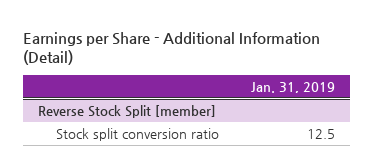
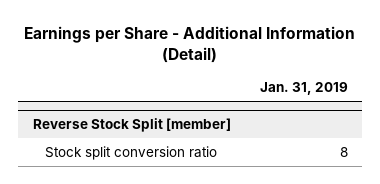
[306,128,335,139] 12.5 -> [339,146,348,157] 8

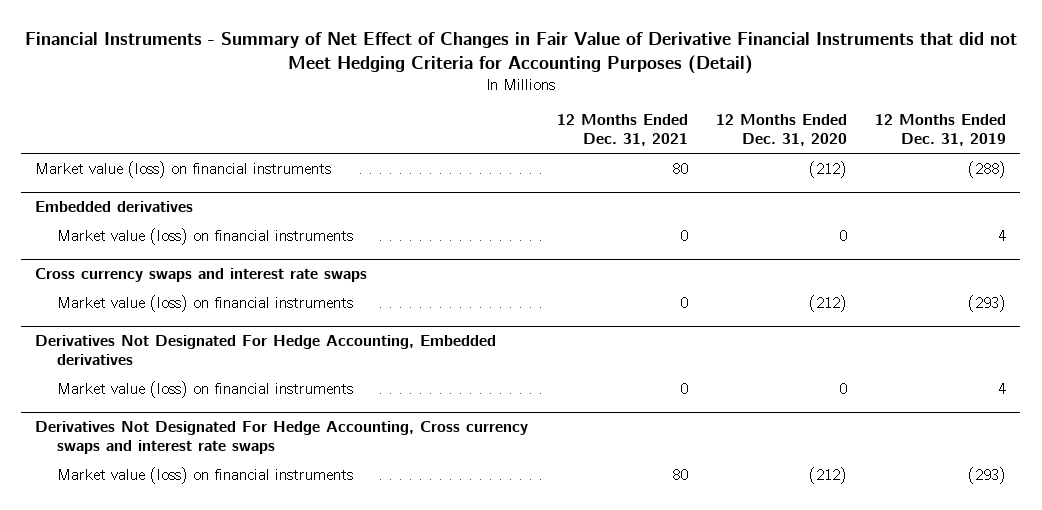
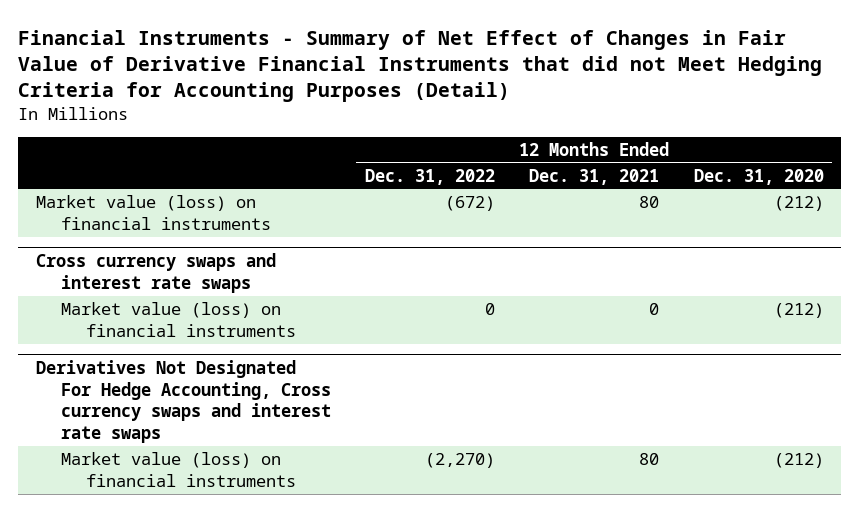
[875,114,1007,146] 12 Months Ended Dec. 31, 2019 -> none
none -> [364,168,495,185] Dec. 31, 2022
[35,201,194,213] Embedded derivatives -> none
[56,227,353,245] Market value (loss) on financial instruments -> none
[35,335,497,366] Derivatives Not Designated For Hedge Accounting, Embedded derivatives -> none
[56,380,353,398] Market value (loss) on financial instruments -> none

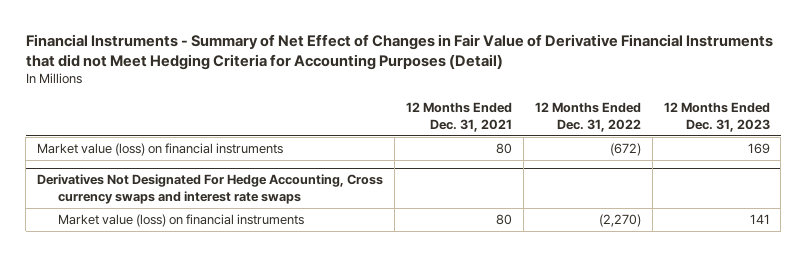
[693,168,824,185] Dec. 31, 2020 -> none
none -> [663,102,770,132] 12 Months Ended Dec. 31, 2023
[35,252,276,293] Cross currency swaps and interest rate swaps -> none
[60,302,296,337] Market value (loss) on financial instruments -> none

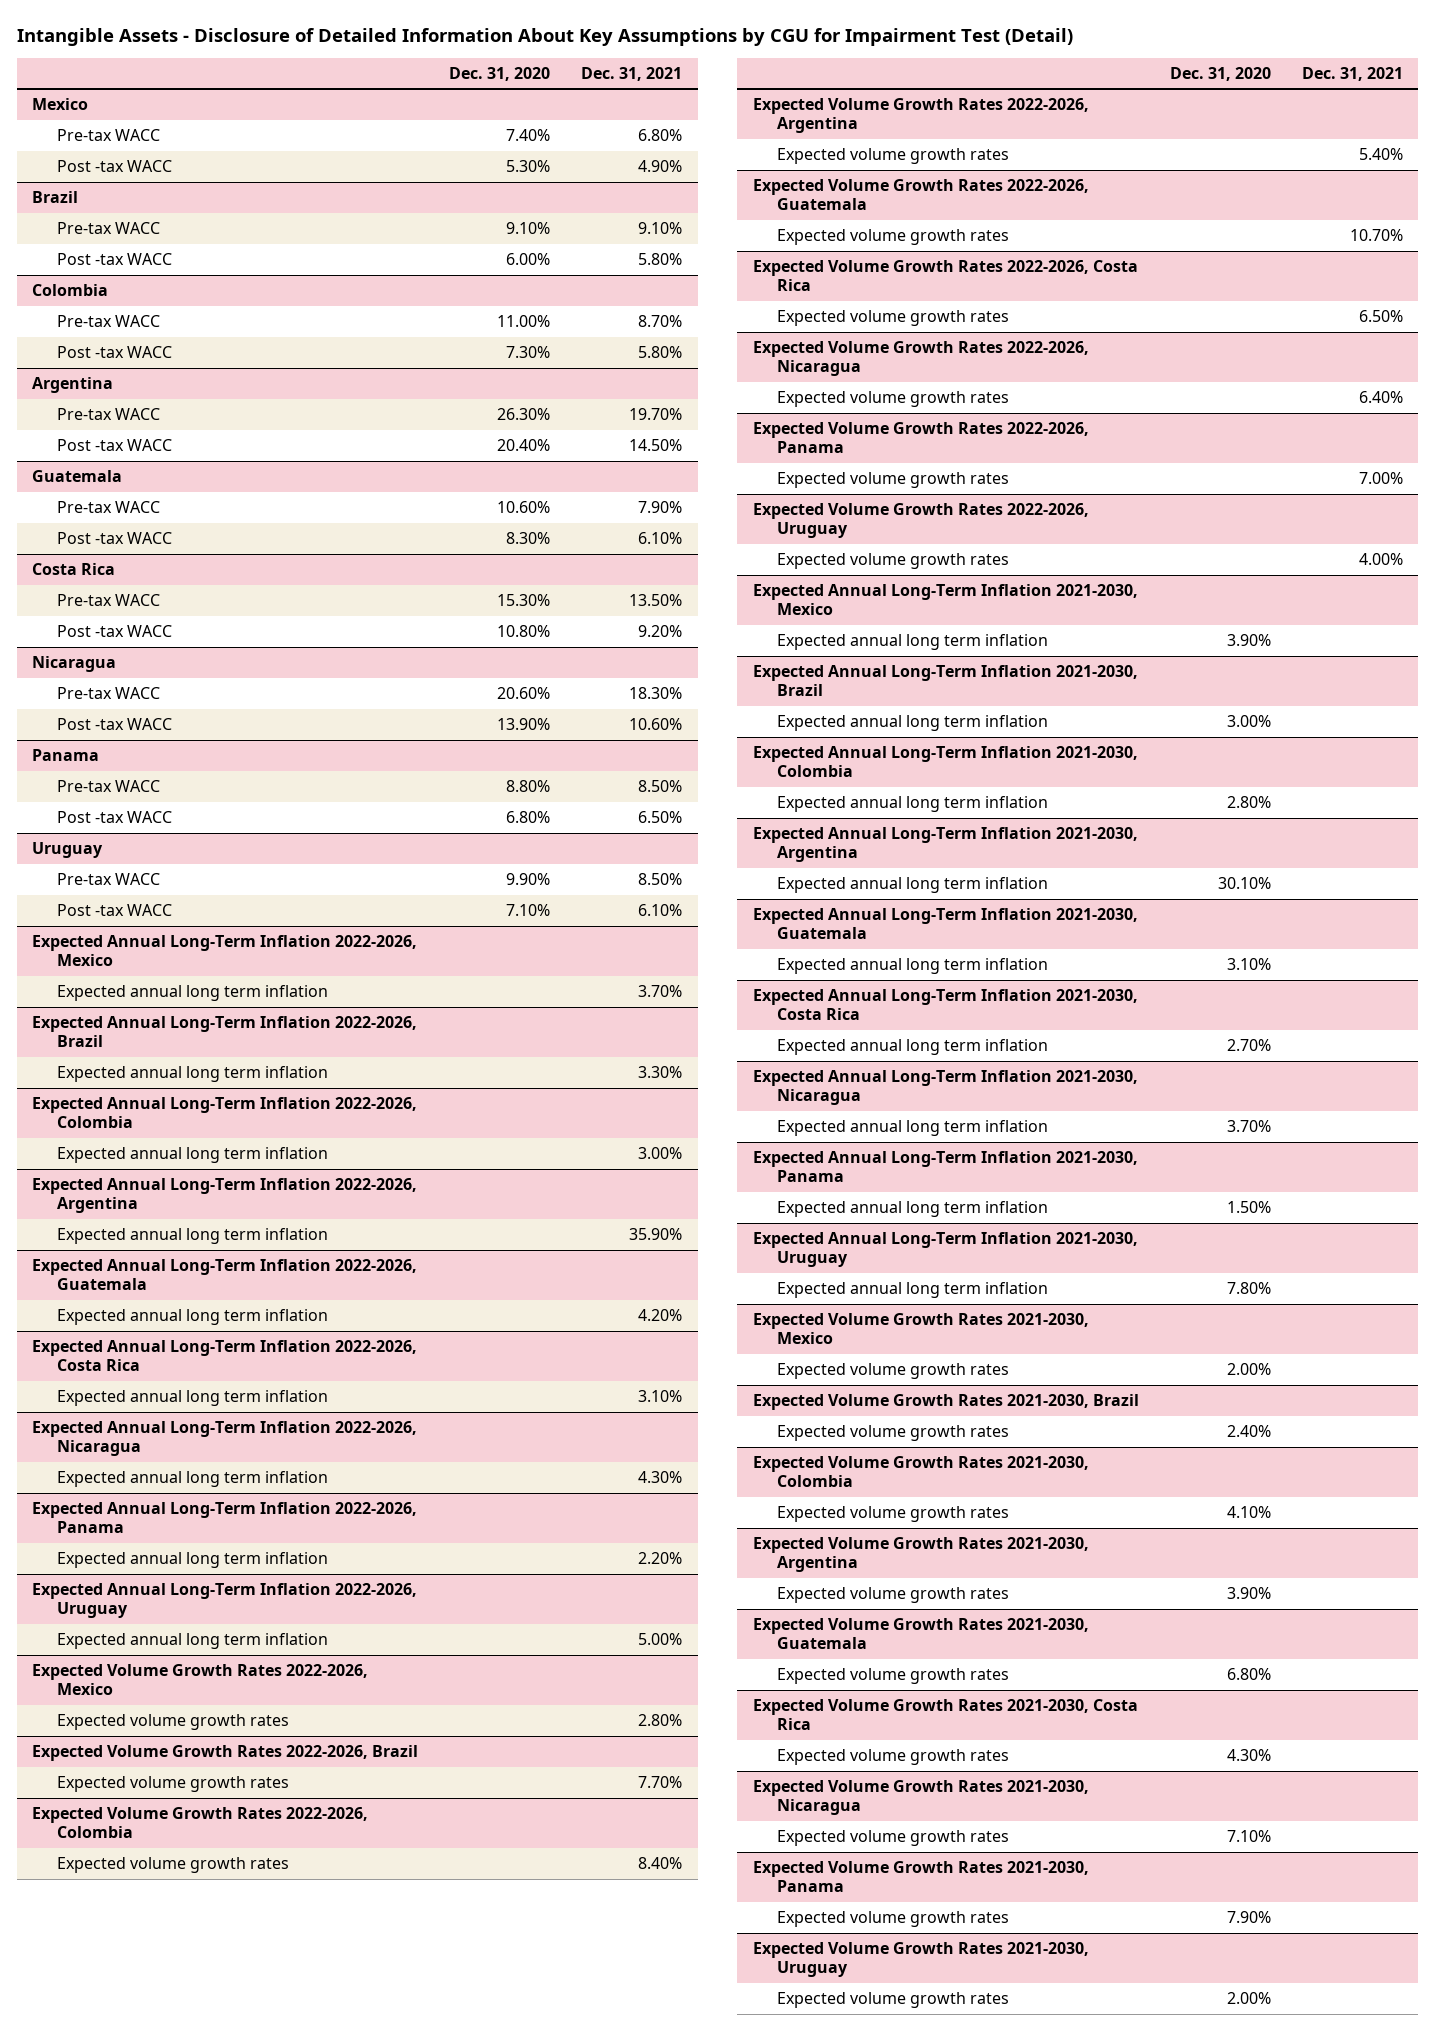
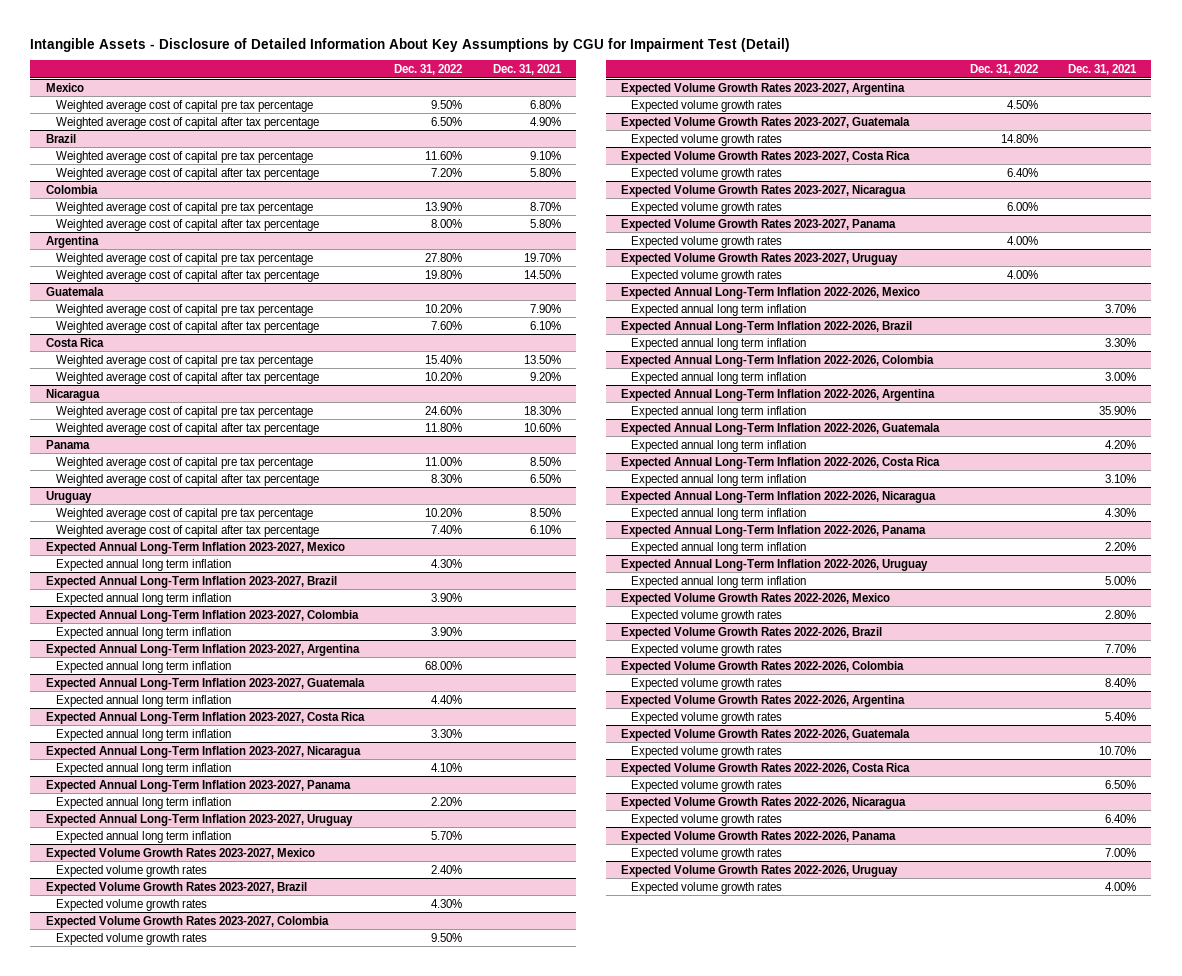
[449,66,551,81] Dec. 31, 2020 -> none
none -> [394,64,463,76] Dec. 31, 2022
[56,129,160,142] Pre-tax WACC -> [56,99,314,112] Weighted average cost of capital pre tax percentage
[56,160,172,173] Post -tax WACC -> [56,116,320,129] Weighted average cost of capital after tax percentage
[56,222,160,235] Pre-tax WACC -> [56,150,314,163] Weighted average cost of capital pre tax percentage
[56,253,172,266] Post -tax WACC -> [56,167,320,180] Weighted average cost of capital after tax percentage
[56,315,160,328] Pre-tax WACC -> [56,201,314,214] Weighted average cost of capital pre tax percentage
[56,346,172,359] Post -tax WACC -> [56,218,320,231] Weighted average cost of capital after tax percentage
[56,408,160,421] Pre-tax WACC -> [56,252,314,265] Weighted average cost of capital pre tax percentage
[56,439,172,452] Post -tax WACC -> [56,269,320,282] Weighted average cost of capital after tax percentage
[56,501,160,514] Pre-tax WACC -> [56,303,314,316] Weighted average cost of capital pre tax percentage
[56,532,172,545] Post -tax WACC -> [56,320,320,333] Weighted average cost of capital after tax percentage
[56,594,160,607] Pre-tax WACC -> [56,354,314,367] Weighted average cost of capital pre tax percentage
[56,625,172,638] Post -tax WACC -> [56,371,320,384] Weighted average cost of capital after tax percentage
[56,687,160,700] Pre-tax WACC -> [56,405,314,418] Weighted average cost of capital pre tax percentage
[56,718,172,731] Post -tax WACC -> [56,422,320,435] Weighted average cost of capital after tax percentage
[56,780,160,793] Pre-tax WACC -> [56,456,314,469] Weighted average cost of capital pre tax percentage
[56,811,172,824] Post -tax WACC -> [56,473,320,486] Weighted average cost of capital after tax percentage
[56,873,160,886] Pre-tax WACC -> [56,507,314,520] Weighted average cost of capital pre tax percentage
[56,904,172,917] Post -tax WACC -> [56,524,320,537] Weighted average cost of capital after tax percentage
none -> [45,541,345,554] Expected Annual Long-Term Inflation 2023-2027, Mexico
none -> [56,558,232,571] Expected annual long term inflation
none -> [45,575,337,588] Expected Annual Long-Term Inflation 2023-2027, Brazil
none -> [56,592,232,605] Expected annual long term inflation
none -> [45,609,359,622] Expected Annual Long-Term Inflation 2023-2027, Colombia
none -> [56,626,232,639] Expected annual long term inflation
none -> [45,643,360,656] Expected Annual Long-Term Inflation 2023-2027, Argentina
none -> [56,660,232,673] Expected annual long term inflation
none -> [45,677,365,690] Expected Annual Long-Term Inflation 2023-2027, Guatemala
none -> [56,694,232,707] Expected annual long term inflation
none -> [45,711,365,724] Expected Annual Long-Term Inflation 2023-2027, Costa Rica
none -> [56,728,232,741] Expected annual long term inflation
none -> [45,745,361,758] Expected Annual Long-Term Inflation 2023-2027, Nicaragua
none -> [56,762,232,775] Expected annual long term inflation
none -> [45,779,351,792] Expected Annual Long-Term Inflation 2023-2027, Panama
none -> [56,796,232,809] Expected annual long term inflation
none -> [45,813,353,826] Expected Annual Long-Term Inflation 2023-2027, Uruguay
none -> [56,830,232,843] Expected annual long term inflation
none -> [45,847,315,860] Expected Volume Growth Rates 2023-2027, Mexico
none -> [56,864,208,877] Expected volume growth rates
none -> [45,881,307,894] Expected Volume Growth Rates 2023-2027, Brazil
none -> [56,898,208,911] Expected volume growth rates
none -> [45,915,329,928] Expected Volume Growth Rates 2023-2027, Colombia
none -> [56,932,208,945] Expected volume growth rates
none -> [620,82,905,95] Expected Volume Growth Rates 2023-2027, Argentina
none -> [631,99,783,112] Expected volume growth rates
none -> [620,116,910,129] Expected Volume Growth Rates 2023-2027, Guatemala
none -> [631,133,783,146] Expected volume growth rates
none -> [620,150,910,163] Expected Volume Growth Rates 2023-2027, Costa Rica
none -> [631,167,783,180] Expected volume growth rates
none -> [620,184,906,197] Expected Volume Growth Rates 2023-2027, Nicaragua
none -> [631,201,783,214] Expected volume growth rates
none -> [620,218,896,231] Expected Volume Growth Rates 2023-2027, Panama
none -> [631,235,783,248] Expected volume growth rates
none -> [620,252,898,265] Expected Volume Growth Rates 2023-2027, Uruguay
none -> [631,269,783,282] Expected volume growth rates
[752,584,1138,615] Expected Annual Long-Term Inflation 2021-2030, Mexico -> none
[777,634,1049,651] Expected annual long term inflation -> none
[752,665,1138,696] Expected Annual Long-Term Inflation 2021-2030, Brazil -> none
[777,715,1049,732] Expected annual long term inflation -> none
[752,746,1138,777] Expected Annual Long-Term Inflation 2021-2030, Colombia -> none
[777,796,1049,813] Expected annual long term inflation -> none
[752,827,1138,862] Expected Annual Long-Term Inflation 2021-2030, Argentina -> none
[777,877,1049,894] Expected annual long term inflation -> none
[752,908,1138,939] Expected Annual Long-Term Inflation 2021-2030, Guatemala -> none
[777,958,1049,975] Expected annual long term inflation -> none
[752,989,1138,1020] Expected Annual Long-Term Inflation 2021-2030, Costa Rica -> none
[777,1039,1049,1056] Expected annual long term inflation -> none
[752,1070,1138,1105] Expected Annual Long-Term Inflation 2021-2030, Nicaragua -> none
[777,1120,1049,1137] Expected annual long term inflation -> none
[752,1151,1138,1182] Expected Annual Long-Term Inflation 2021-2030, Panama -> none
[777,1201,1049,1218] Expected annual long term inflation -> none
[752,1232,1138,1267] Expected Annual Long-Term Inflation 2021-2030, Uruguay -> none
[777,1282,1049,1299] Expected annual long term inflation -> none
[752,1313,1089,1344] Expected Volume Growth Rates 2021-2030, Mexico -> none
[777,1363,1010,1380] Expected volume growth rates -> none
[752,1394,1139,1411] Expected Volume Growth Rates 2021-2030, Brazil -> none
[777,1425,1010,1442] Expected volume growth rates -> none
[752,1456,1089,1487] Expected Volume Growth Rates 2021-2030, Colombia -> none
[777,1506,1010,1523] Expected volume growth rates -> none
[752,1537,1089,1572] Expected Volume Growth Rates 2021-2030, Argentina -> none
[777,1587,1010,1604] Expected volume growth rates -> none
[752,1618,1089,1649] Expected Volume Growth Rates 2021-2030, Guatemala -> none
[777,1668,1010,1685] Expected volume growth rates -> none
[752,1699,1138,1730] Expected Volume Growth Rates 2021-2030, Costa Rica -> none
[777,1749,1010,1766] Expected volume growth rates -> none
[752,1780,1089,1815] Expected Volume Growth Rates 2021-2030, Nicaragua -> none
[777,1830,1010,1847] Expected volume growth rates -> none
[752,1861,1089,1892] Expected Volume Growth Rates 2021-2030, Panama -> none
[777,1911,1010,1928] Expected volume growth rates -> none
[752,1942,1089,1977] Expected Volume Growth Rates 2021-2030, Uruguay -> none
[777,1992,1010,2009] Expected volume growth rates -> none

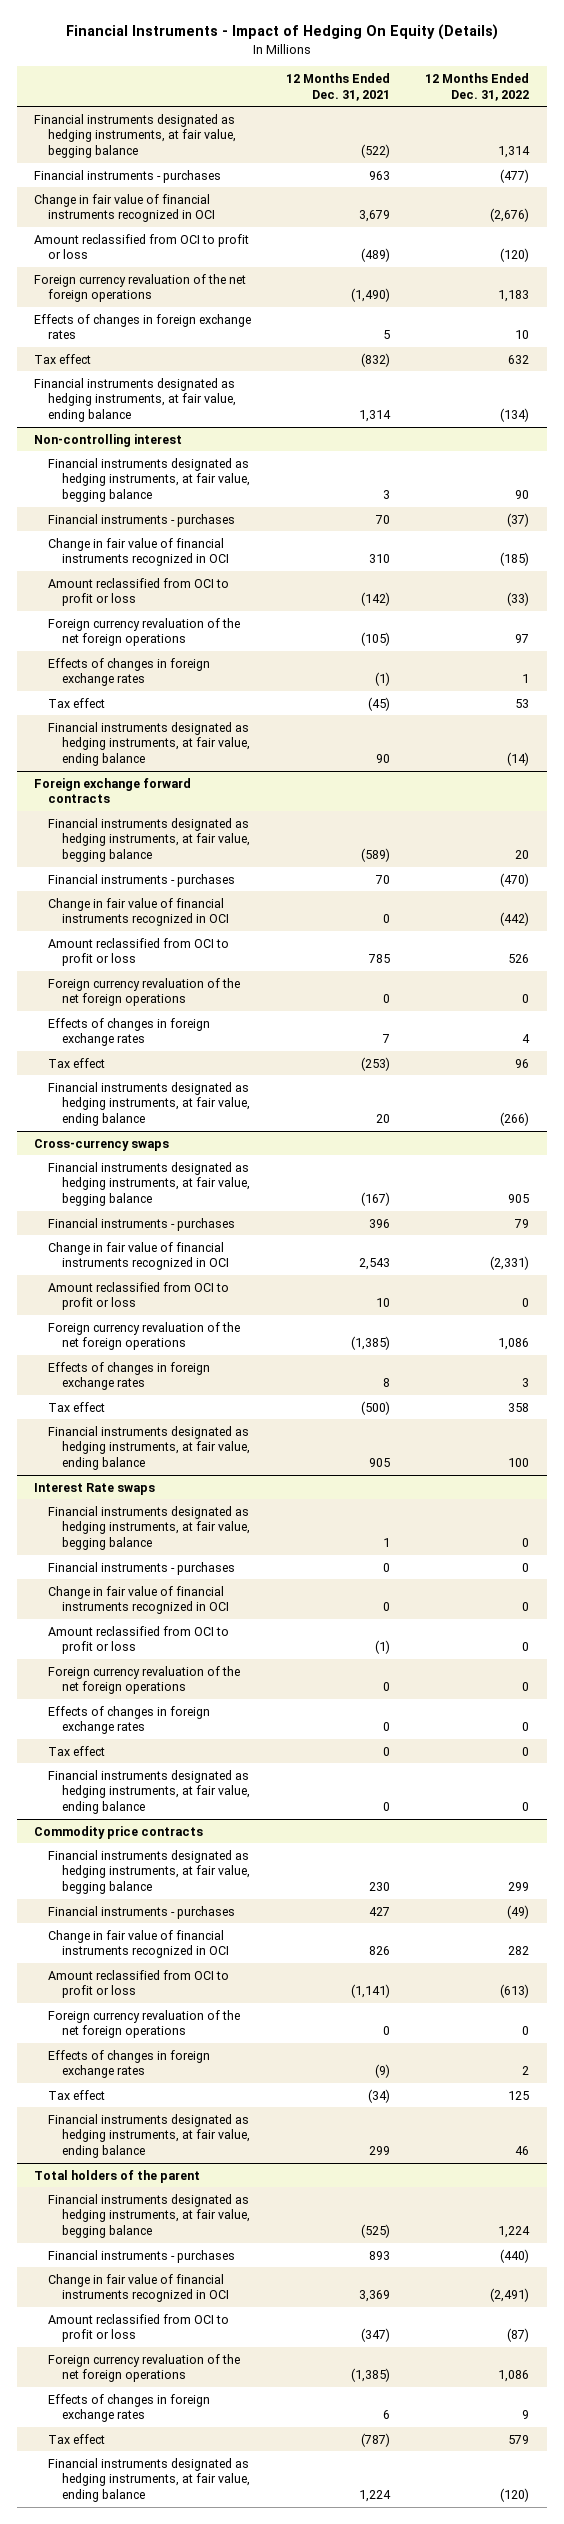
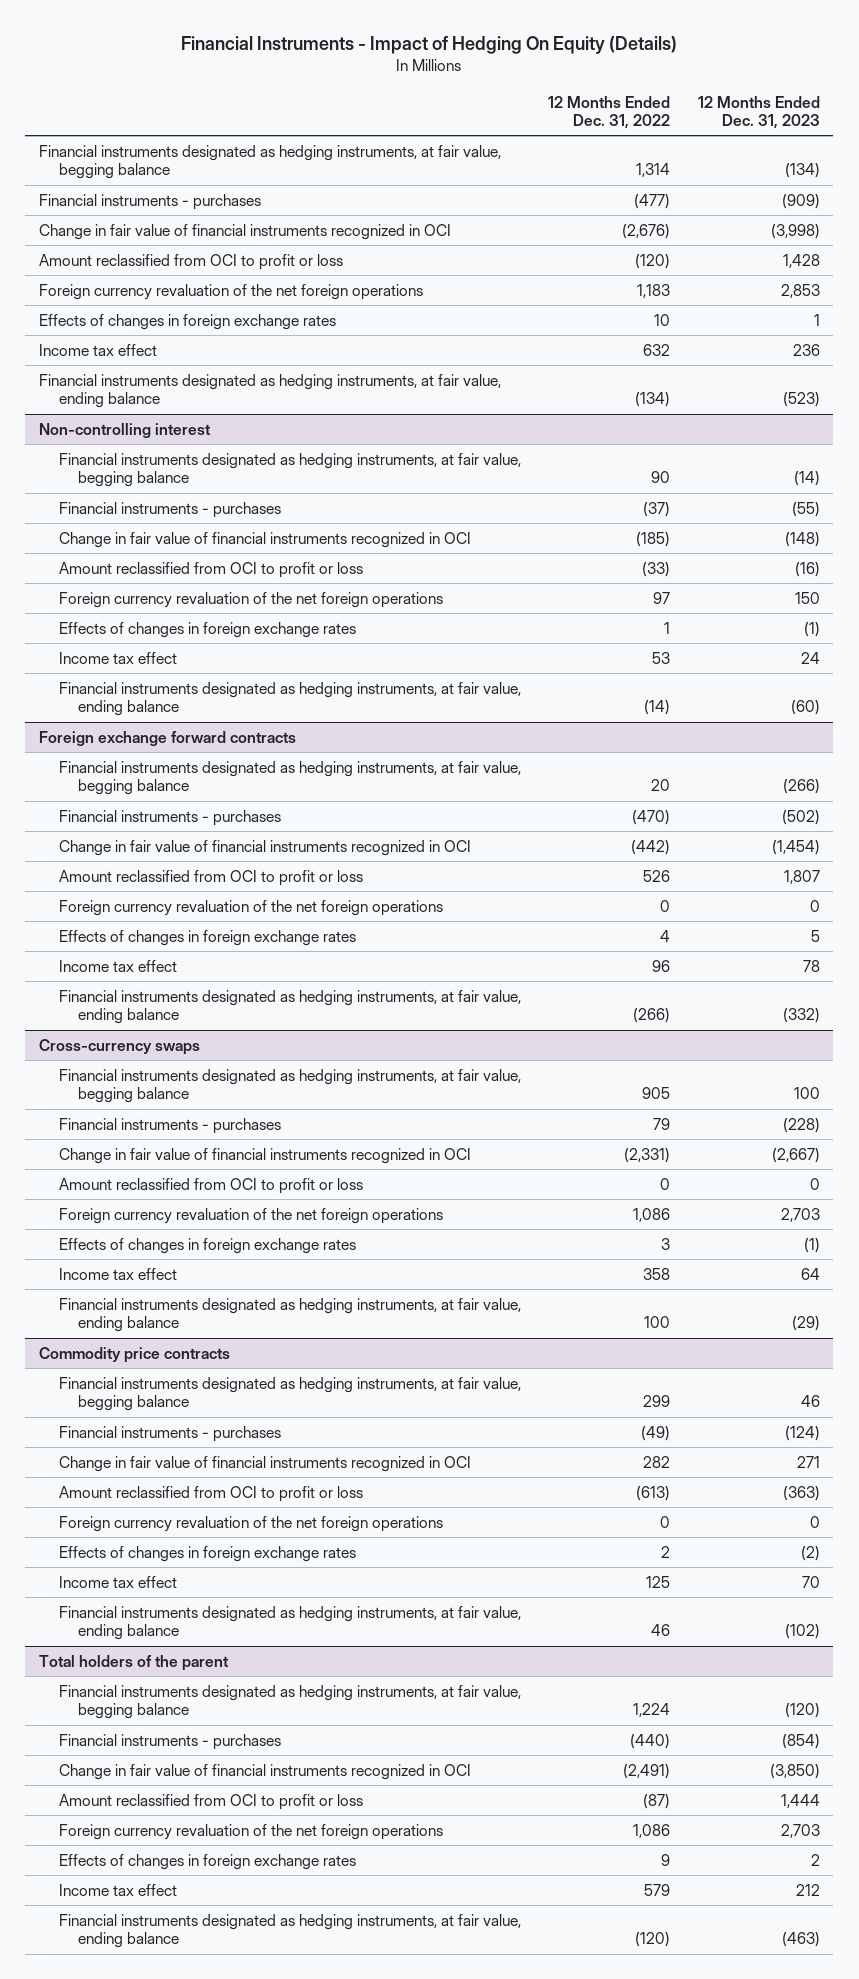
[286,72,391,101] 12 Months Ended Dec. 31, 2021 -> none
none -> [697,95,820,129] 12 Months Ended Dec. 31, 2023
[34,353,92,364] Tax effect -> [39,343,158,356] Income tax effect
[48,697,106,708] Tax effect -> [58,651,177,664] Income tax effect
[48,1057,106,1068] Tax effect -> [58,959,177,972] Income tax effect
[48,1401,106,1412] Tax effect -> [58,1267,177,1280] Income tax effect
[34,1482,156,1495] Interest Rate swaps -> none
[48,1505,251,1551] Financial instruments designated as hedging instruments, at fair value, begging balance -> none
[48,1561,236,1575] Financial instruments - purchases -> none
[48,1585,230,1615] Change in fair value of financial instruments recognized in OCI -> none
[48,1625,230,1655] Amount reclassified from OCI to profit or loss -> none
[48,1665,241,1695] Foreign currency revaluation of the net foreign operations -> none
[48,1705,211,1735] Effects of changes in foreign exchange rates -> none
[48,1745,106,1756] Tax effect -> none
[48,1769,251,1815] Financial instruments designated as hedging instruments, at fair value, ending balance -> none
[48,2089,106,2100] Tax effect -> [58,1575,177,1588] Income tax effect
[48,2433,106,2444] Tax effect -> [58,1883,177,1896] Income tax effect

